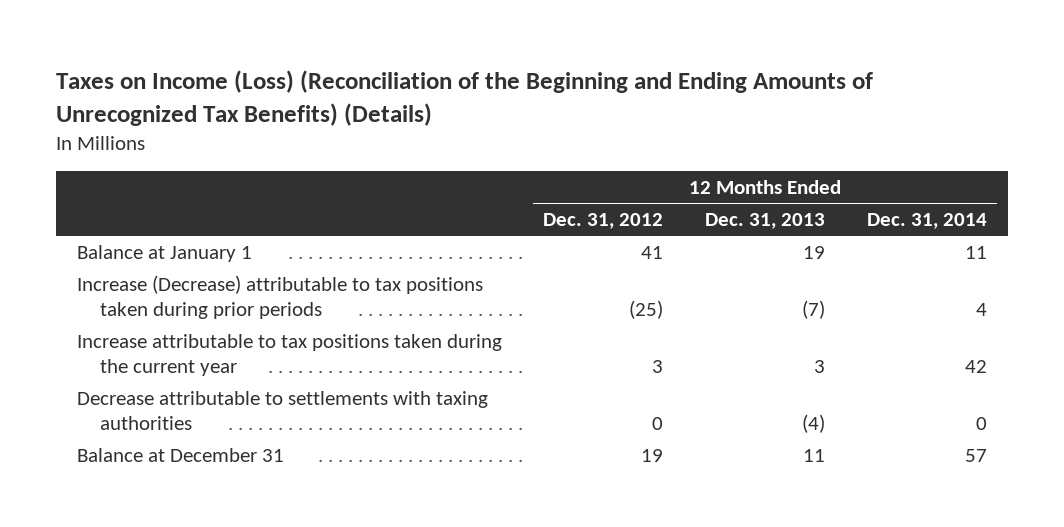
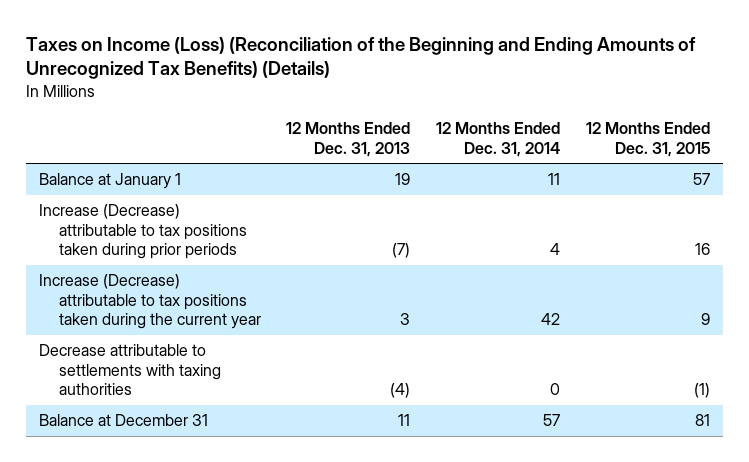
[543,213,664,230] Dec. 31, 2012 -> none
none -> [586,122,711,157] 12 Months Ended Dec. 31, 2015
[76,333,502,376] Increase attributable to tax positions taken during the current year -> [38,274,261,330] Increase (Decrease) attributable to tax positions taken during the current year

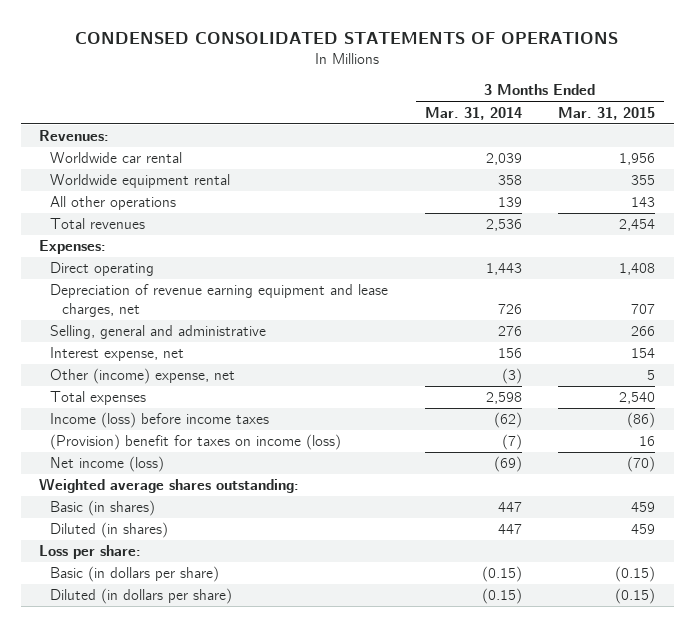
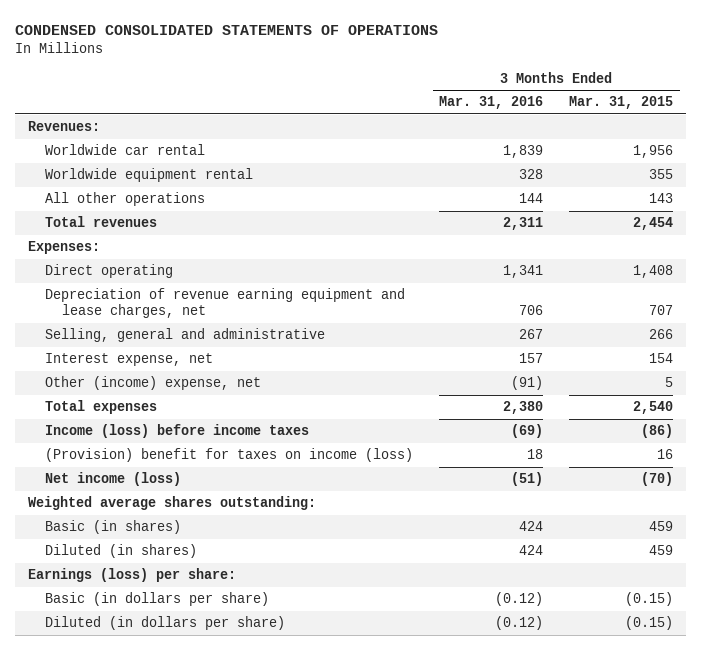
[424,106,522,120] Mar. 31, 2014 -> none
none -> [439,96,544,110] Mar. 31, 2016
[39,545,142,560] Loss per share: -> [27,568,236,583] Earnings (loss) per share:

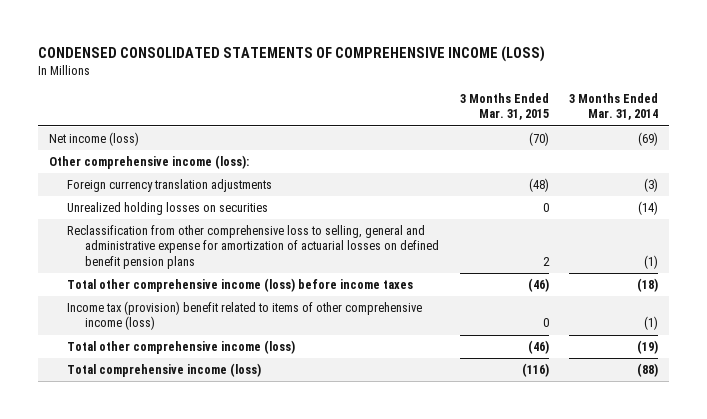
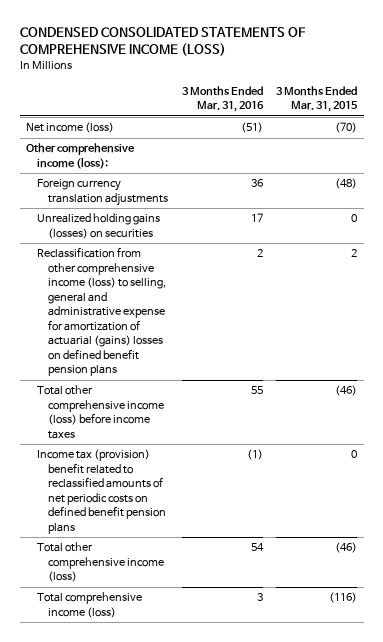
[569,93,659,121] 3 Months Ended Mar. 31, 2014 -> none
none -> [181,85,264,113] 3 Months Ended Mar. 31, 2016
[66,202,268,216] Unrealized holding losses on securities -> [37,213,161,239] Unrealized holding gains (losses) on securities
[66,225,440,269] Reclassification from other comprehensive loss to selling, general and administrative expense for amortization of actuarial losses on defined benefit pension plans -> [37,247,167,377] Reclassification from other comprehensive income (loss) to selling, general and administrative expense for amortization of actuarial (gains) losses on defined benefit pension plans
[66,301,422,331] Income tax (provision) benefit related to items of other comprehensive income (loss) -> [37,449,167,534] Income tax (provision) benefit related to reclassified amounts of net periodic costs on defined benefit pension plans

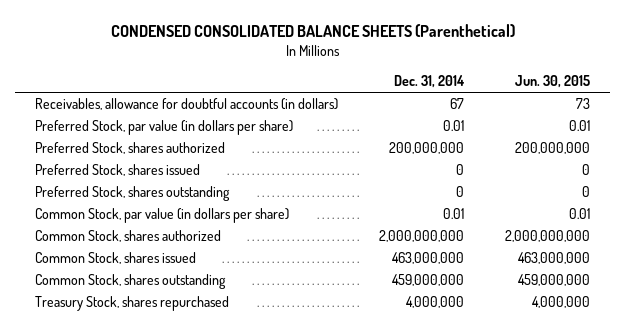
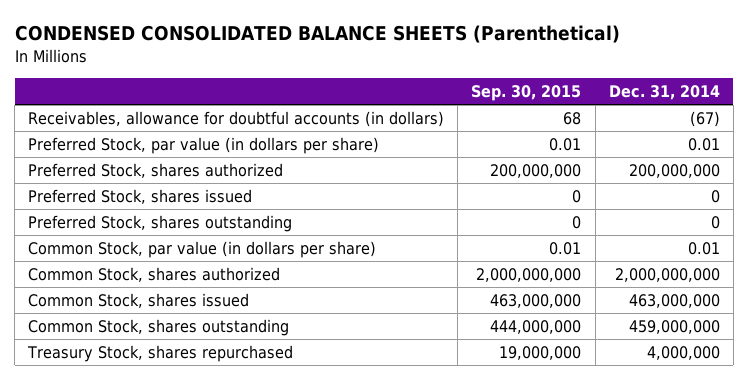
[514,75,590,89] Jun. 30, 2015 -> none
none -> [471,84,582,101] Sep. 30, 2015
[450,98,465,110] 67 -> [689,111,720,128] (67)

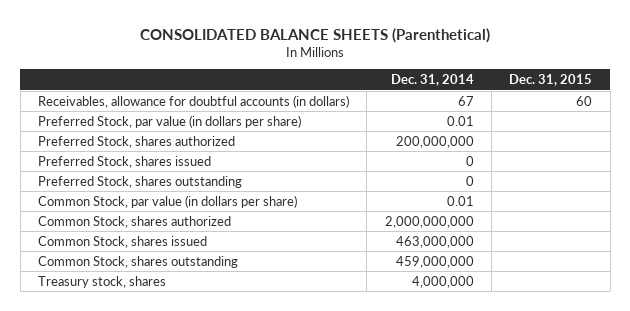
[14,24,620,43] CONDENSED CONSOLIDATED BALANCE SHEETS (Parenthetical) -> [140,27,491,43] CONSOLIDATED BALANCE SHEETS (Parenthetical)
[471,84,582,101] Sep. 30, 2015 -> none
none -> [509,73,593,86] Dec. 31, 2015
[689,111,720,128] (67) -> [457,95,474,106] 67
[27,345,294,363] Treasury Stock, shares repurchased -> [37,275,166,288] Treasury stock, shares

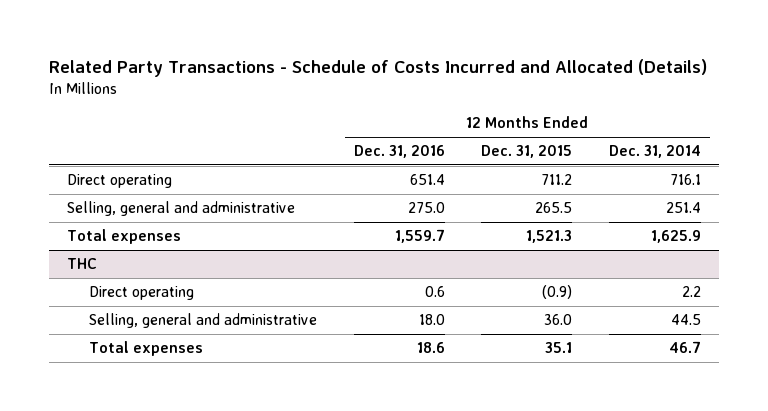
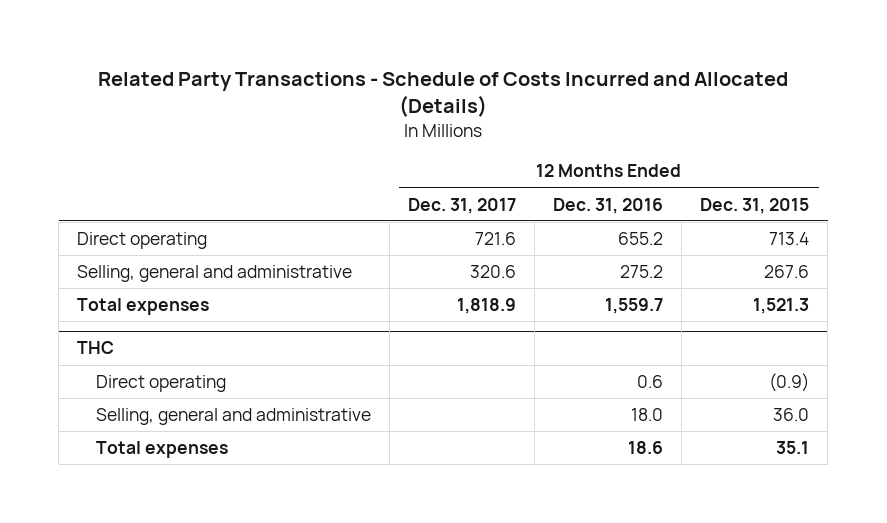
[609,145,702,159] Dec. 31, 2014 -> none
none -> [408,197,517,214] Dec. 31, 2017
[409,174,445,186] 651.4 -> [618,232,664,246] 655.2
[541,174,573,186] 711.2 -> [769,232,810,246] 713.4
[407,202,445,214] 275.0 -> [620,265,664,279] 275.2
[535,202,573,214] 265.5 -> [764,265,810,279] 267.6

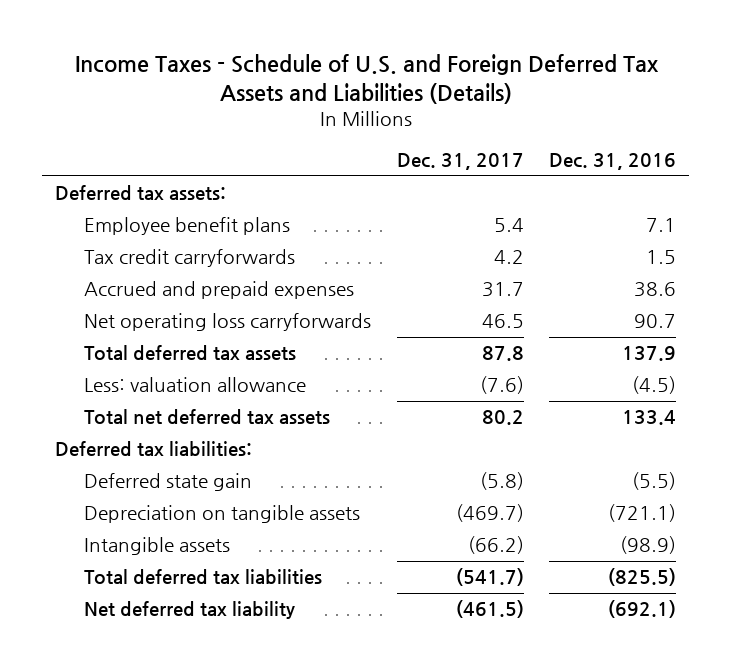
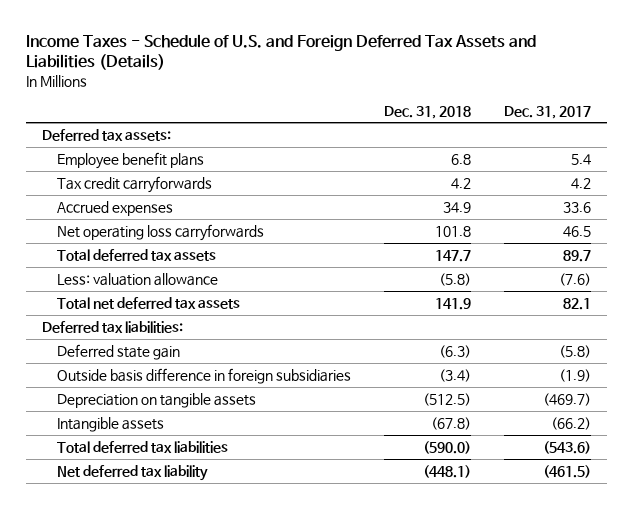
[549,153,677,171] Dec. 31, 2016 -> none
none -> [383,105,471,119] Dec. 31, 2018
[83,281,354,300] Accrued and prepaid expenses -> [57,200,174,216] Accrued expenses
[481,282,524,298] 31.7 -> [562,201,591,213] 33.6
[481,346,524,362] 87.8 -> [562,249,591,262] 89.7
[481,410,524,426] 80.2 -> [562,297,591,310] 82.1
none -> [57,367,352,384] Outside basis difference in foreign subsidiaries
[455,568,524,587] (541.7) -> [542,440,591,454] (543.6)

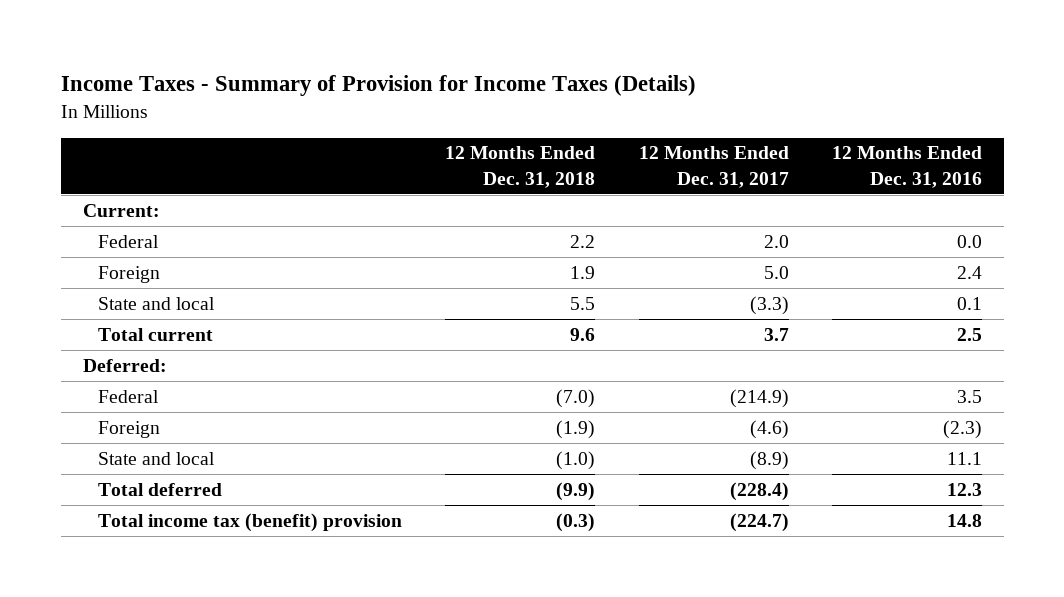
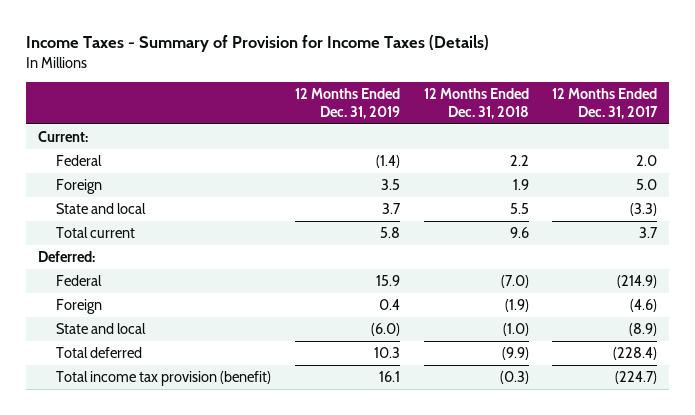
[831,146,982,188] 12 Months Ended Dec. 31, 2016 -> none
none -> [294,88,400,119] 12 Months Ended Dec. 31, 2019
[97,512,402,532] Total income tax (benefit) provision -> [56,371,272,387] Total income tax provision (benefit)

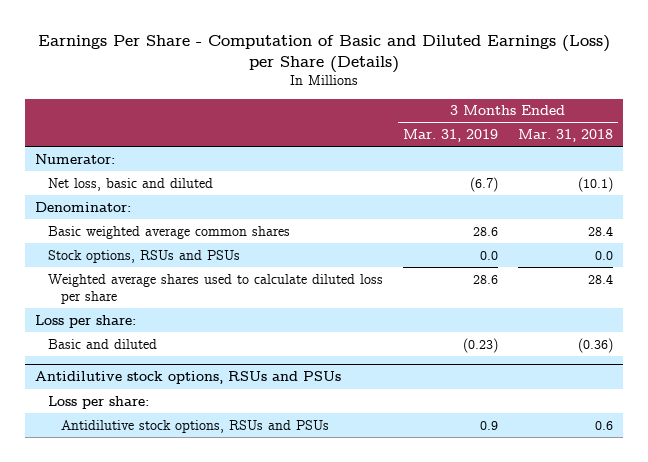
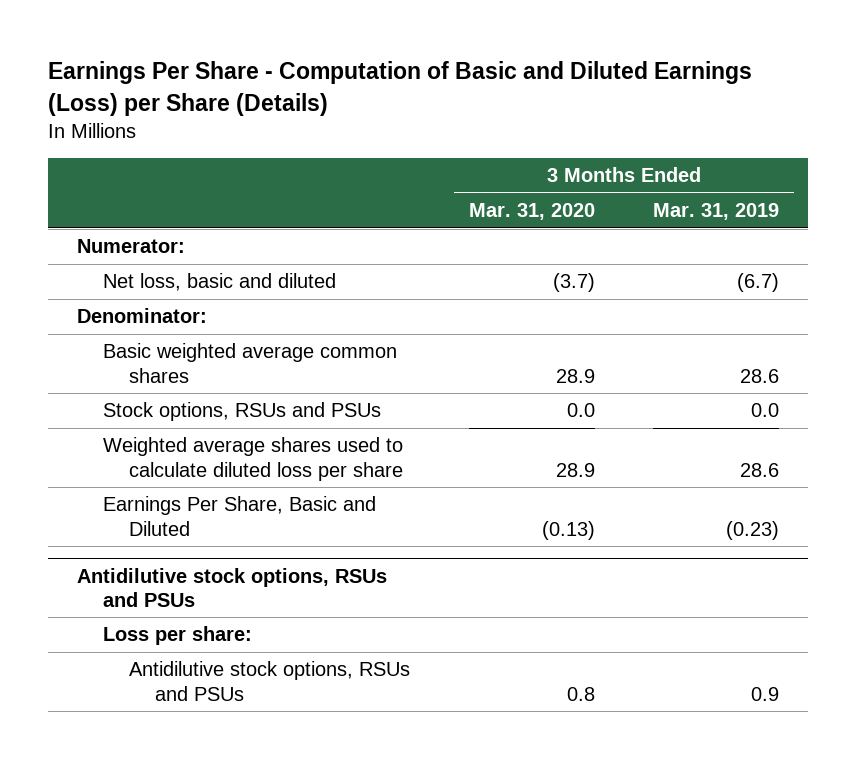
[517,129,613,143] Mar. 31, 2018 -> none
none -> [468,203,595,221] Mar. 31, 2020
[34,314,136,328] Loss per share: -> none
[47,338,157,349] Basic and diluted -> [103,496,377,536] Earnings Per Share, Basic and Diluted

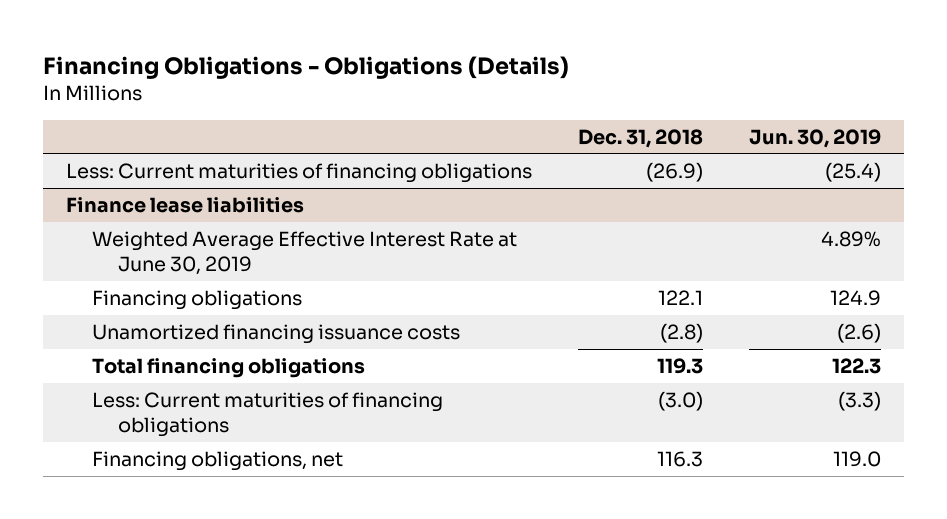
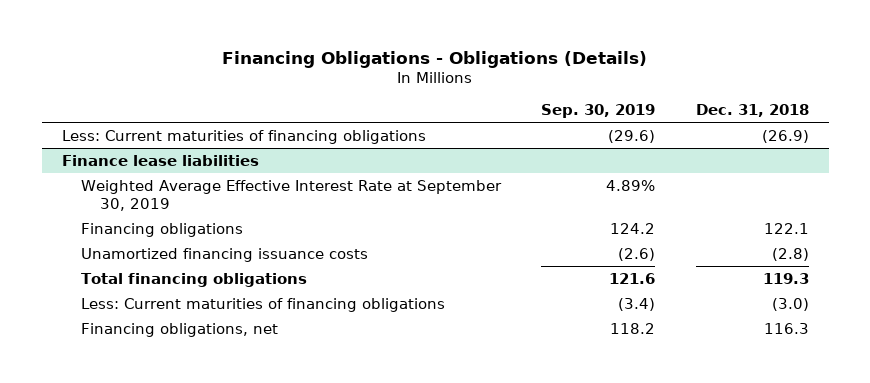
[748,128,881,148] Jun. 30, 2019 -> none
none -> [541,104,656,119] Sep. 30, 2019
[92,230,518,276] Weighted Average Effective Interest Rate at June 30, 2019 -> [80,179,502,211] Weighted Average Effective Interest Rate at September 30, 2019

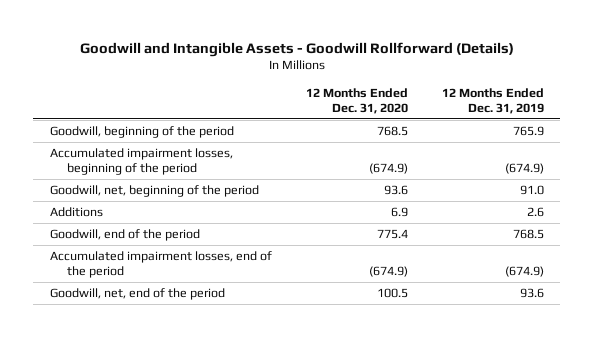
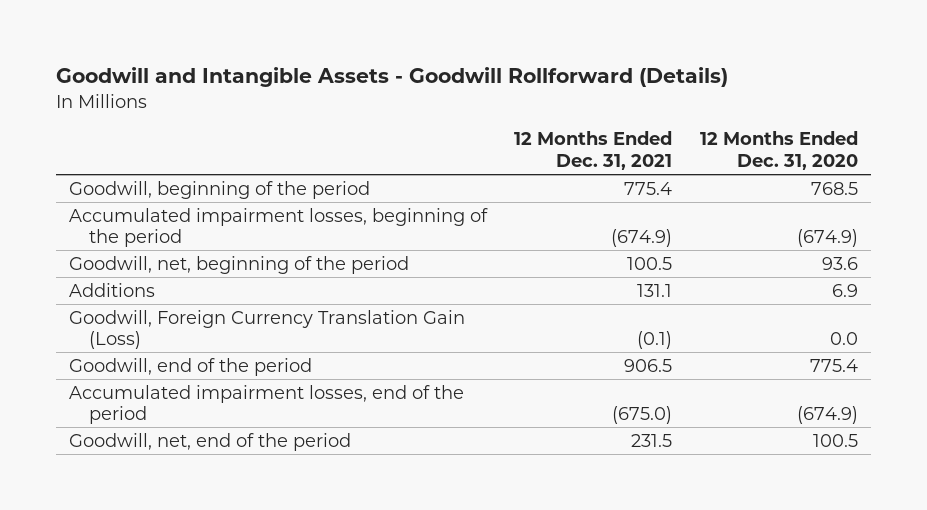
[441,87,544,114] 12 Months Ended Dec. 31, 2019 -> none
none -> [514,131,673,170] 12 Months Ended Dec. 31, 2021
none -> [69,309,466,350] Goodwill, Foreign Currency Translation Gain (Loss)

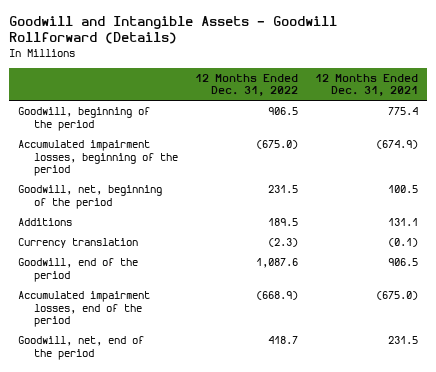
[699,131,858,170] 12 Months Ended Dec. 31, 2020 -> none
none -> [194,73,298,97] 12 Months Ended Dec. 31, 2022
[69,309,466,350] Goodwill, Foreign Currency Translation Gain (Loss) -> [17,238,138,249] Currency translation

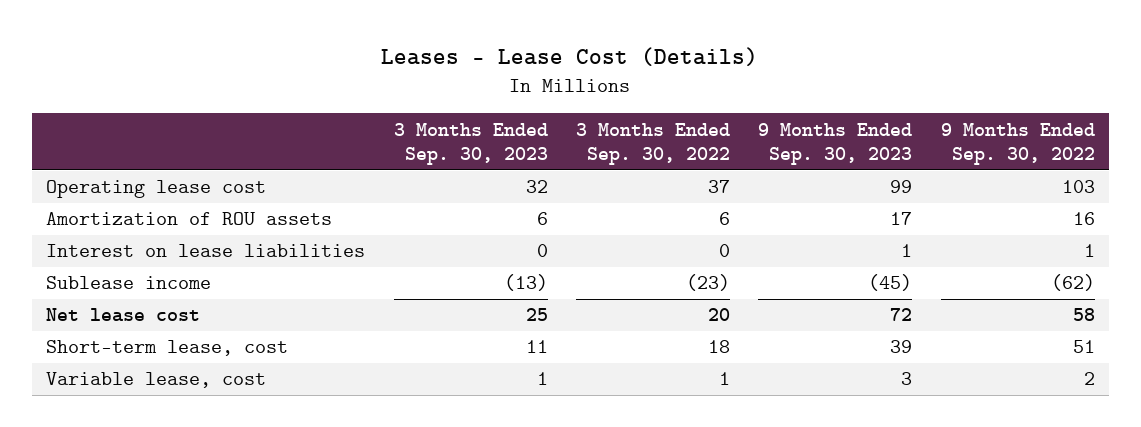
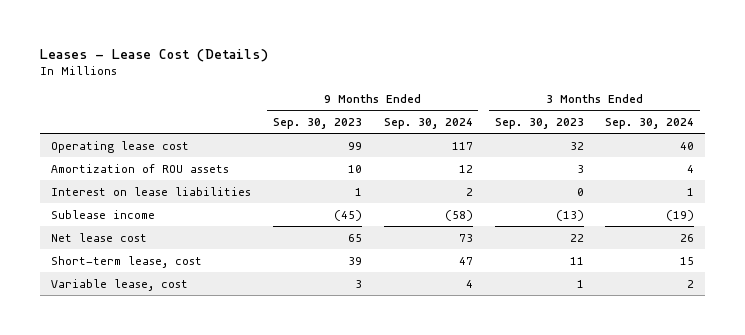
[575,122,730,165] 3 Months Ended Sep. 30, 2022 -> none
[940,122,1095,165] 9 Months Ended Sep. 30, 2022 -> none
none -> [383,117,473,129] Sep. 30, 2024
none -> [605,117,695,129] Sep. 30, 2024
[536,212,548,226] 6 -> [576,164,584,173] 3
[890,212,913,226] 17 -> [347,164,362,173] 10
[525,308,548,322] 25 -> [569,233,584,242] 22
[890,308,913,322] 72 -> [347,233,362,242] 65

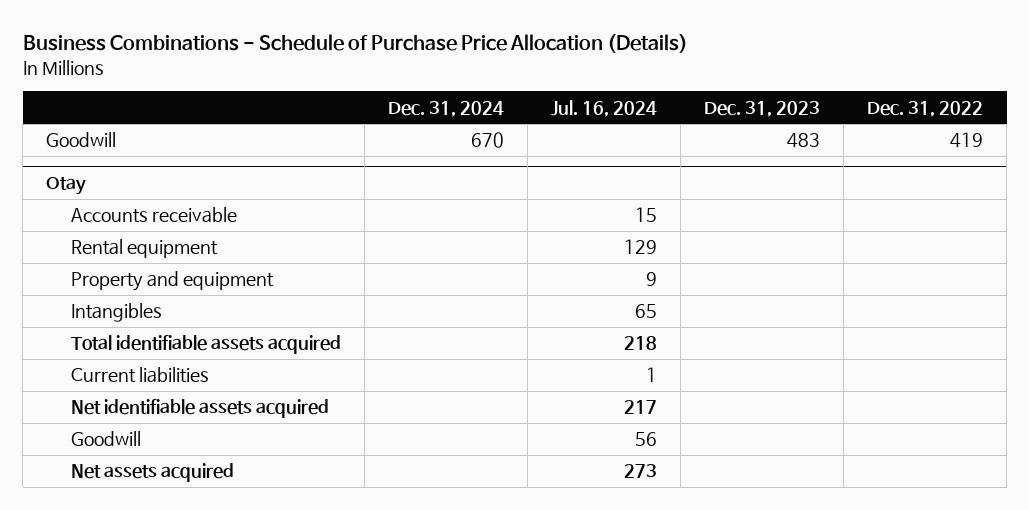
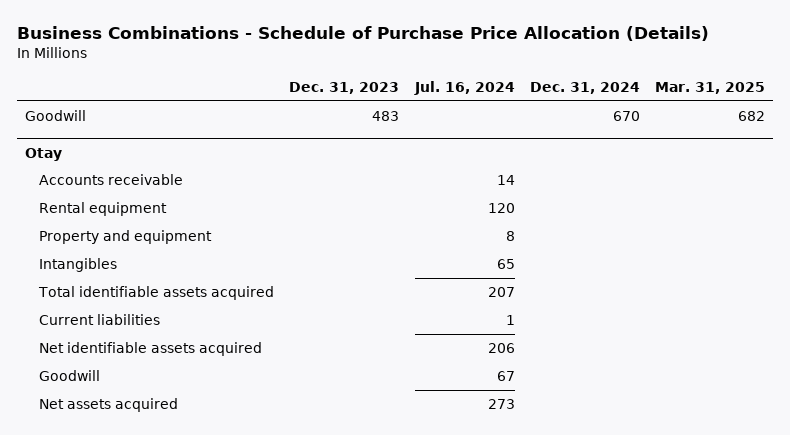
[867,100,984,117] Dec. 31, 2022 -> none
none -> [655,81,766,94] Mar. 31, 2025
[635,207,658,223] 15 -> [496,175,515,186] 14
[624,239,658,255] 129 -> [487,203,515,214] 120
[646,272,658,287] 9 -> [505,231,515,242] 8
[624,336,658,351] 218 -> [487,287,515,298] 207
[624,400,658,415] 217 -> [487,343,515,354] 206
[635,432,658,447] 56 -> [496,371,515,382] 67

